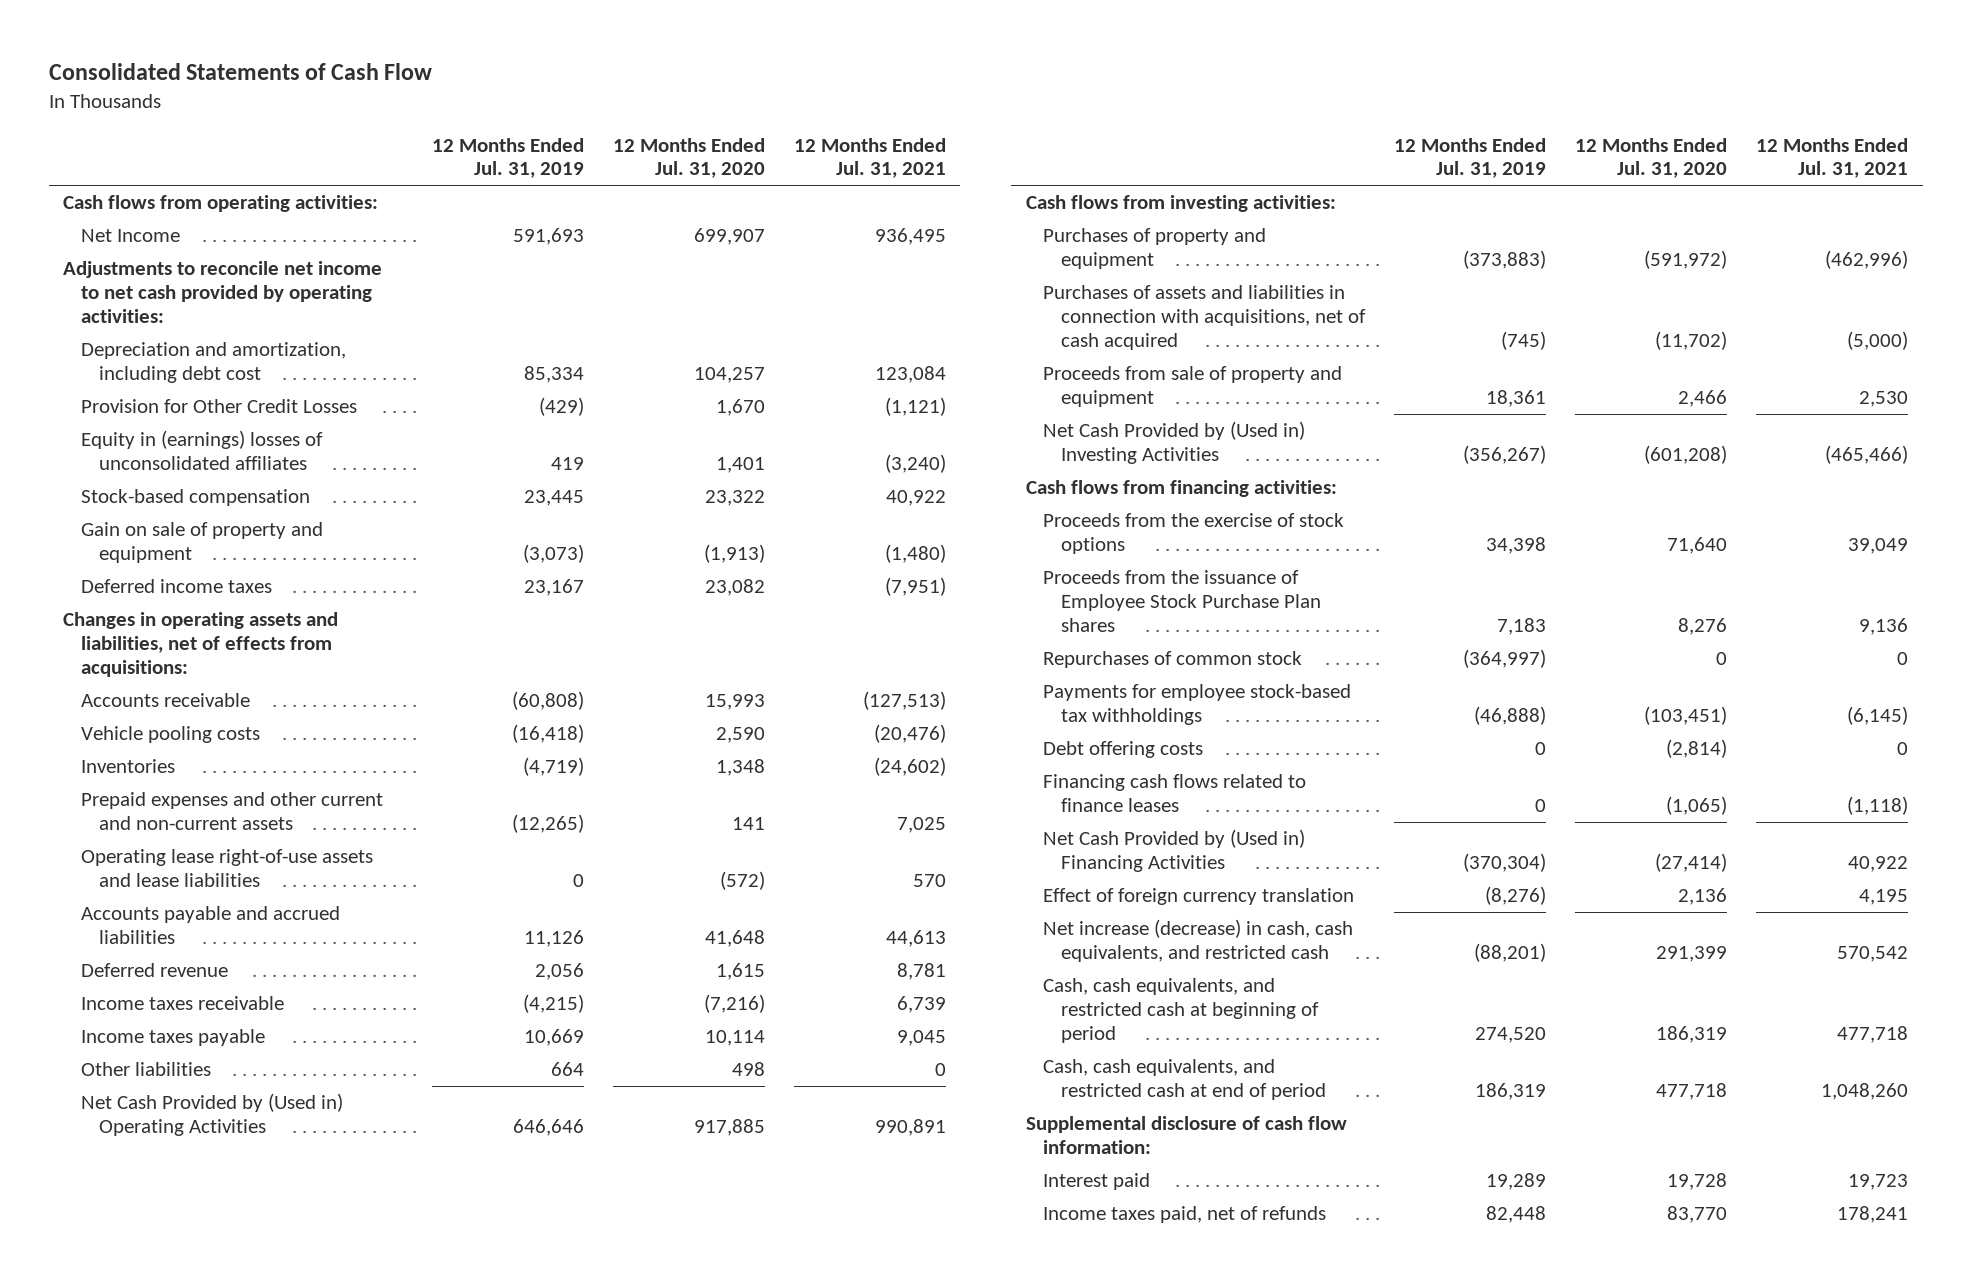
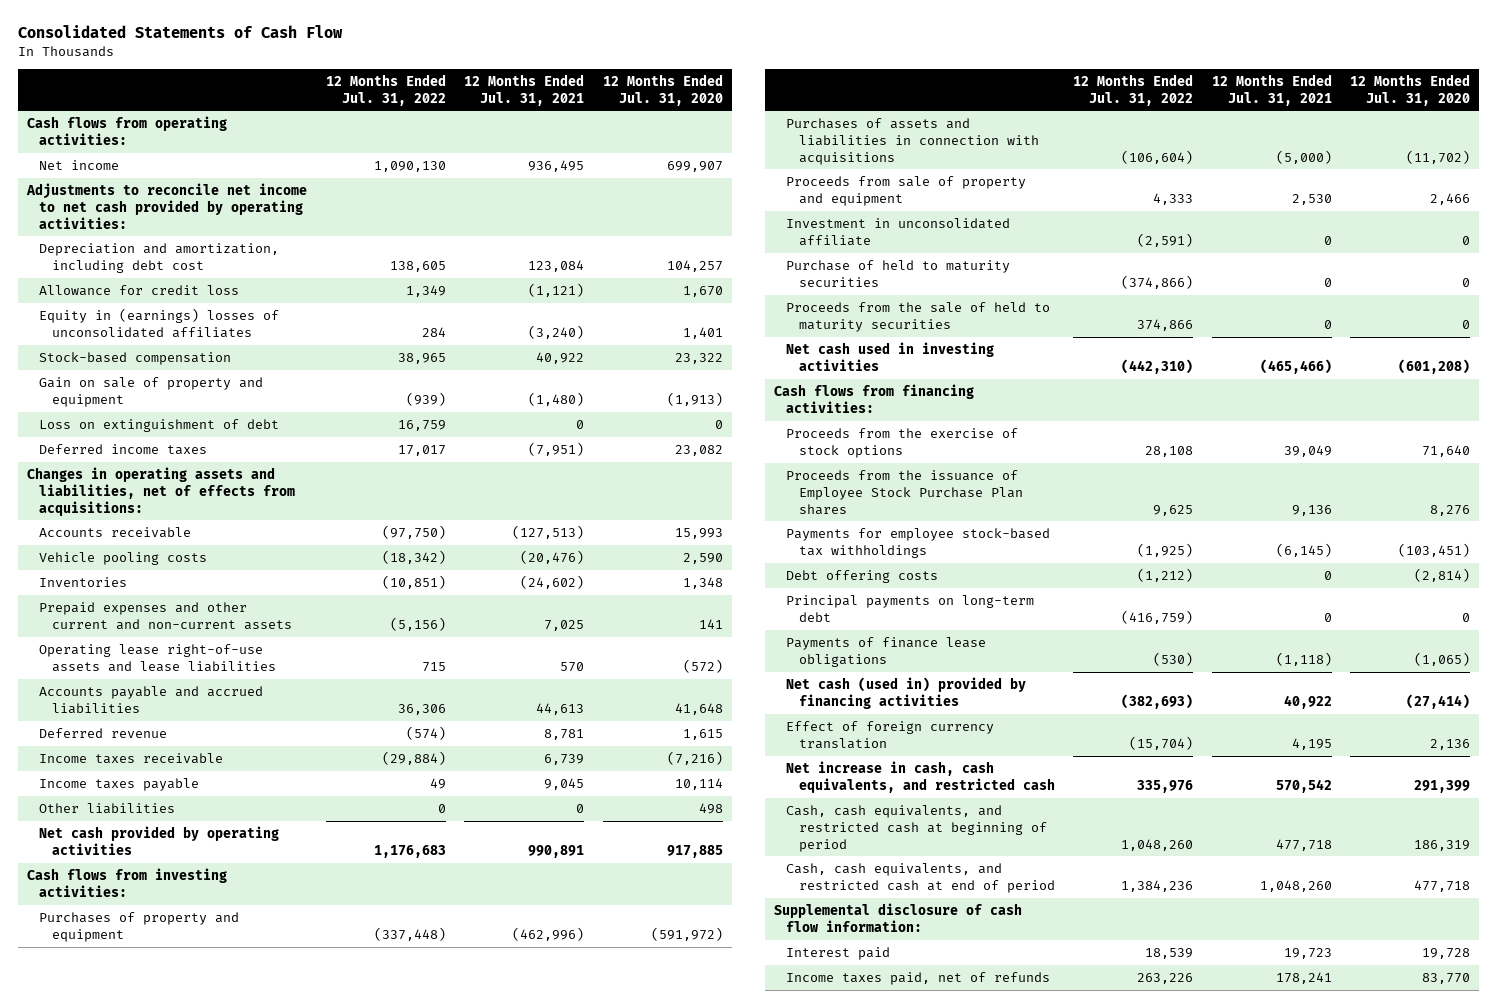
[431,137,584,179] 12 Months Ended Jul. 31, 2019 -> none
none -> [325,73,446,106] 12 Months Ended Jul. 31, 2022
[80,229,180,243] Net Income -> [39,159,120,170] Net income
[80,399,357,414] Provision for Other Credit Losses -> [39,284,240,296] Allowance for credit loss
none -> [39,418,280,432] Loss on extinguishment of debt
[80,1093,343,1137] Net Cash Provided by (Used in) Operating Activities -> [39,825,280,855] Net cash provided by operating activities
[1043,285,1367,350] Purchases of assets and liabilities in connection with acquisitions, net of cash acquired -> [786,117,1039,165] Purchases of assets and liabilities in connection with acquisitions
none -> [786,217,1011,246] Investment in unconsolidated affiliate
none -> [786,259,1011,287] Purchase of held to maturity securities
none -> [786,301,1051,332] Proceeds from the sale of held to maturity securities
[1043,421,1306,465] Net Cash Provided by (Used in) Investing Activities -> [786,341,995,371] Net cash used in investing activities
[1043,651,1303,669] Repurchases of common stock -> none
none -> [786,594,1035,622] Principal payments on long-term debt
[1043,774,1307,813] Financing cash flows related to finance leases -> [786,636,987,667] Payments of finance lease obligations
[1043,829,1306,873] Net Cash Provided by (Used in) Financing Activities -> [786,676,1027,709] Net cash (used in) provided by financing activities
[1043,919,1354,963] Net increase (decrease) in cash, cash equivalents, and restricted cash -> [786,760,1055,793] Net increase in cash, cash equivalents, and restricted cash

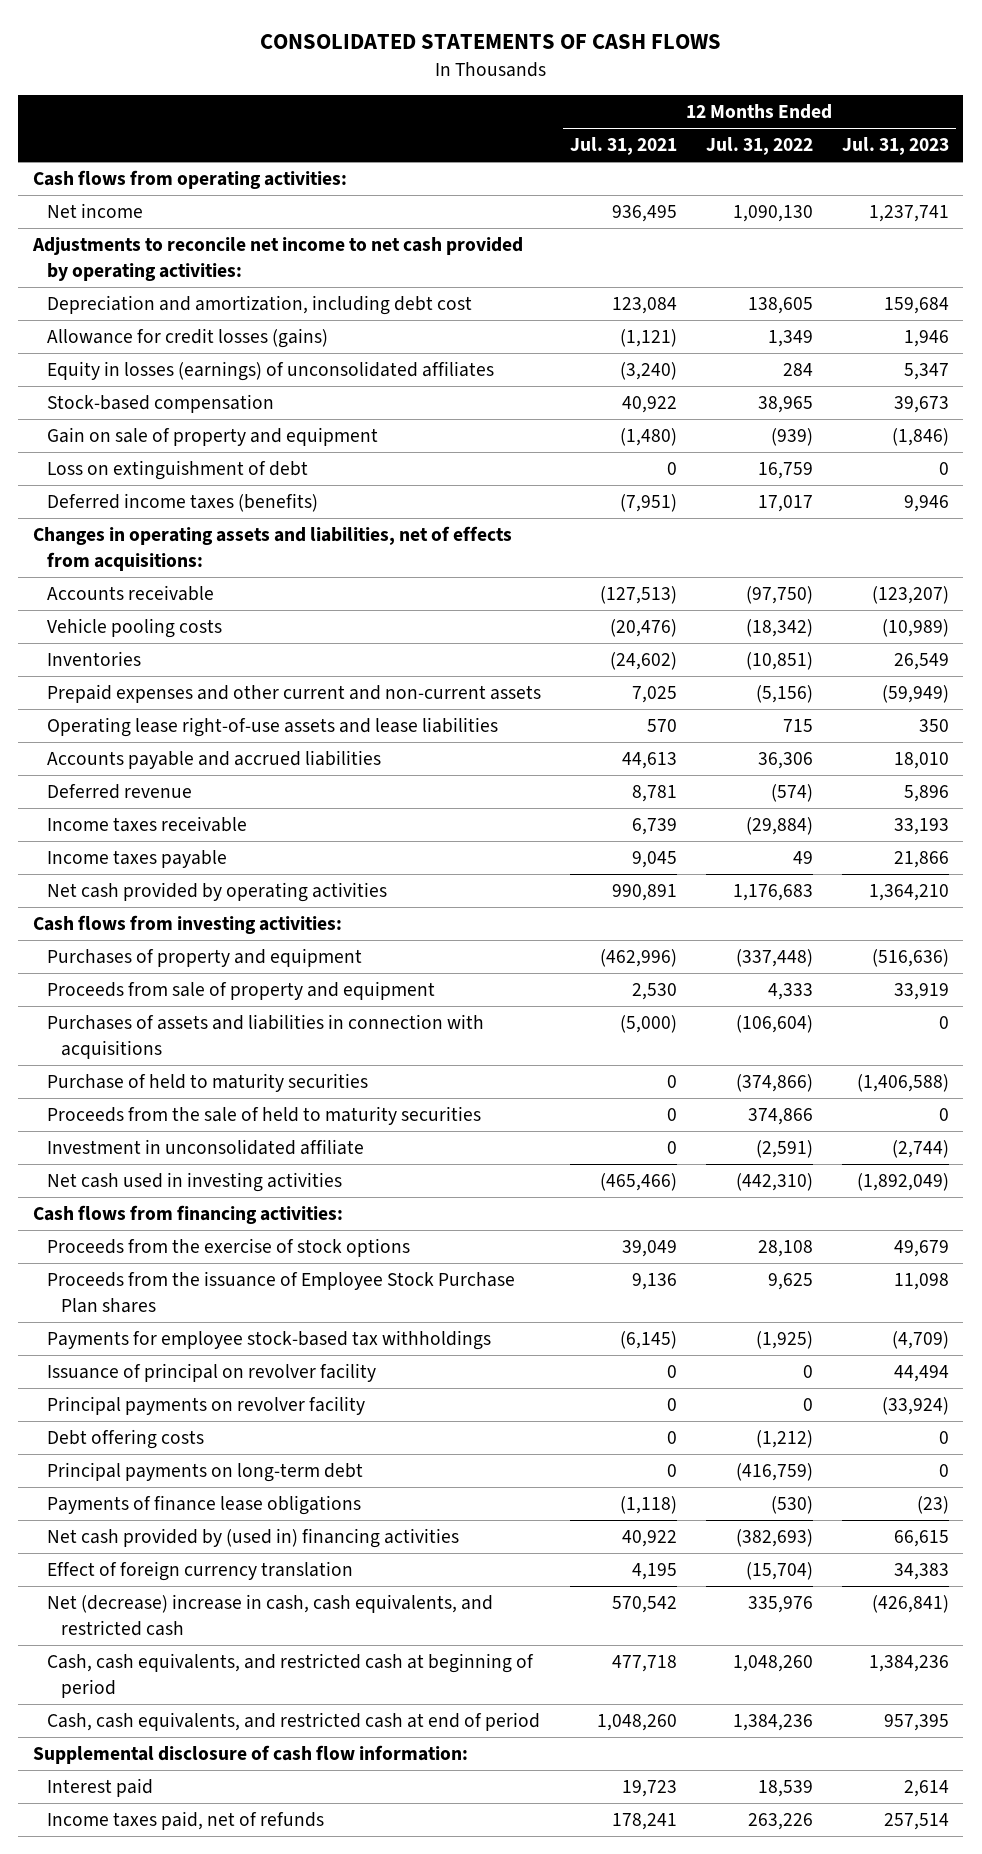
[17,24,343,38] Consolidated Statements of Cash Flow -> [259,33,721,49] CONSOLIDATED STATEMENTS OF CASH FLOWS
[602,73,723,106] 12 Months Ended Jul. 31, 2020 -> none
none -> [841,137,949,156] Jul. 31, 2023
[39,284,240,296] Allowance for credit loss -> [46,328,328,349] Allowance for credit losses (gains)
[39,307,280,338] Equity in (earnings) losses of unconsolidated affiliates -> [46,361,494,382] Equity in losses (earnings) of unconsolidated affiliates
[39,443,208,455] Deferred income taxes -> [46,493,318,513] Deferred income taxes (benefits)
[39,802,176,814] Other liabilities -> none
[786,117,1039,165] Purchases of assets and liabilities in connection with acquisitions -> [46,1014,484,1059] Purchases of assets and liabilities in connection with acquisitions
[786,217,1011,246] Investment in unconsolidated affiliate -> [46,1139,364,1156] Investment in unconsolidated affiliate
none -> [46,1363,376,1383] Issuance of principal on revolver facility
none -> [46,1396,365,1416] Principal payments on revolver facility
[786,676,1027,709] Net cash (used in) provided by financing activities -> [46,1528,459,1549] Net cash provided by (used in) financing activities
[786,760,1055,793] Net increase in cash, cash equivalents, and restricted cash -> [46,1594,493,1636] Net (decrease) increase in cash, cash equivalents, and restricted cash

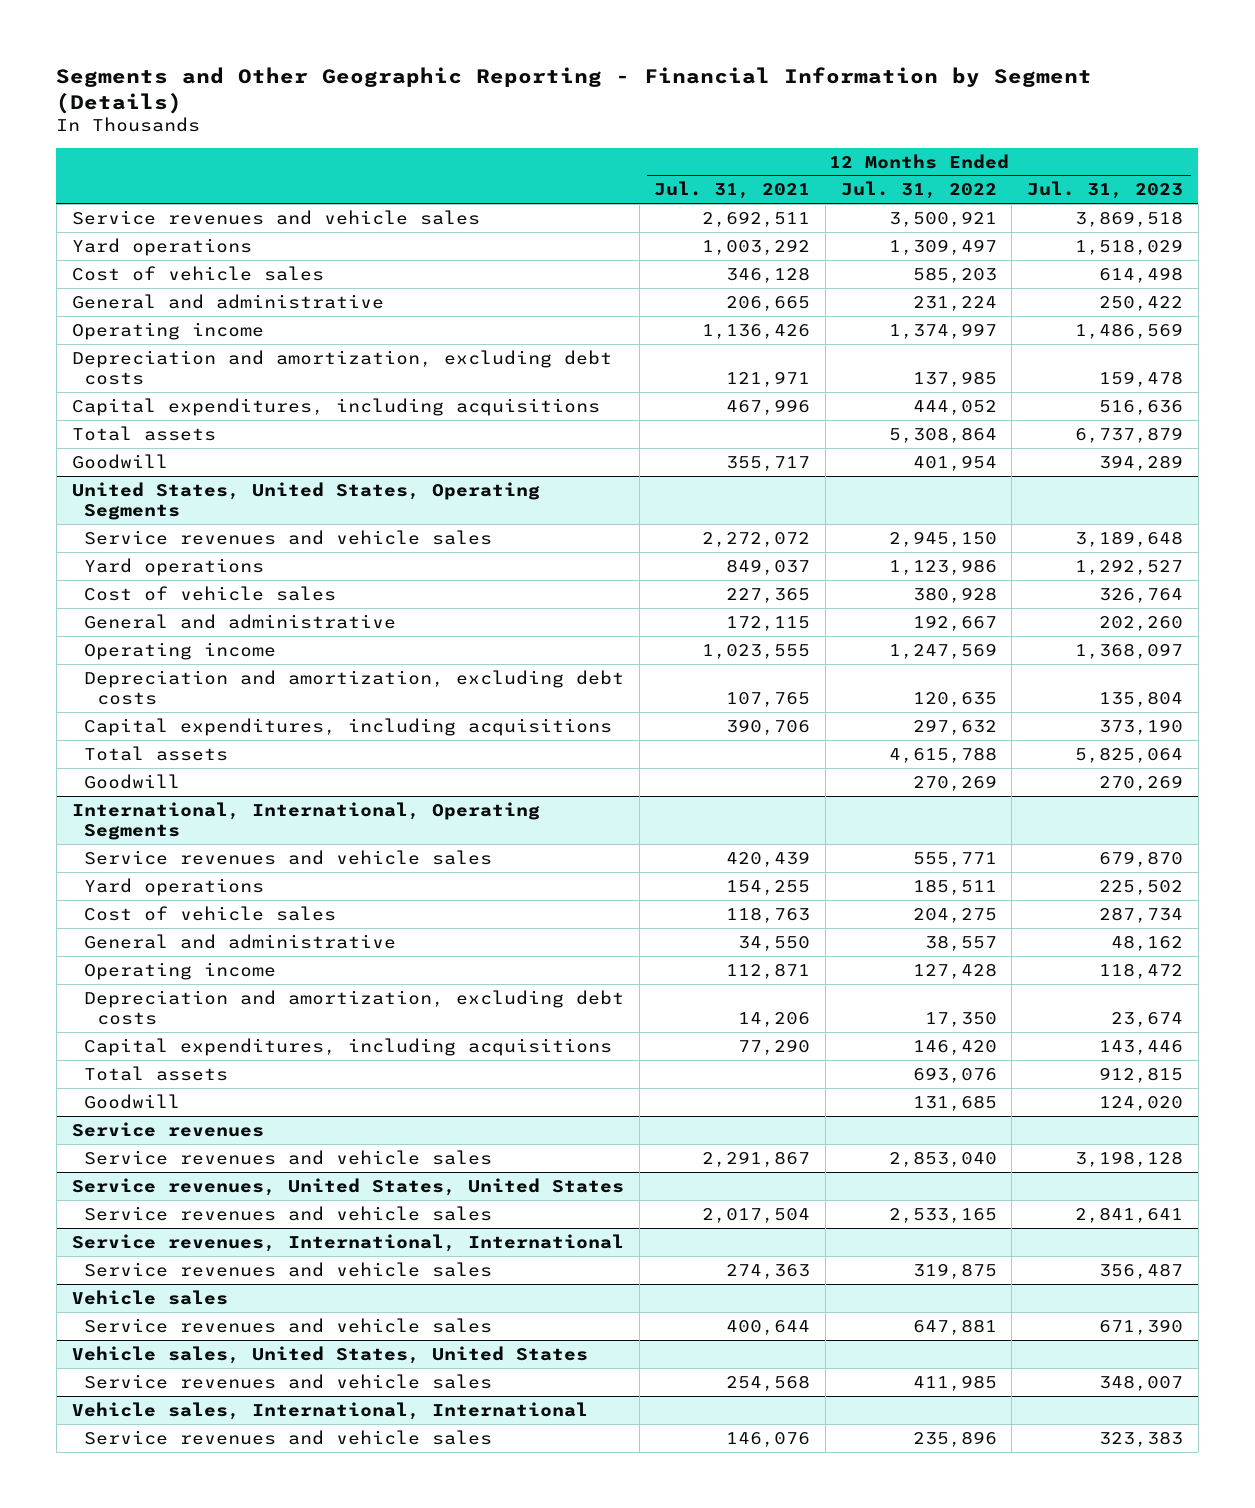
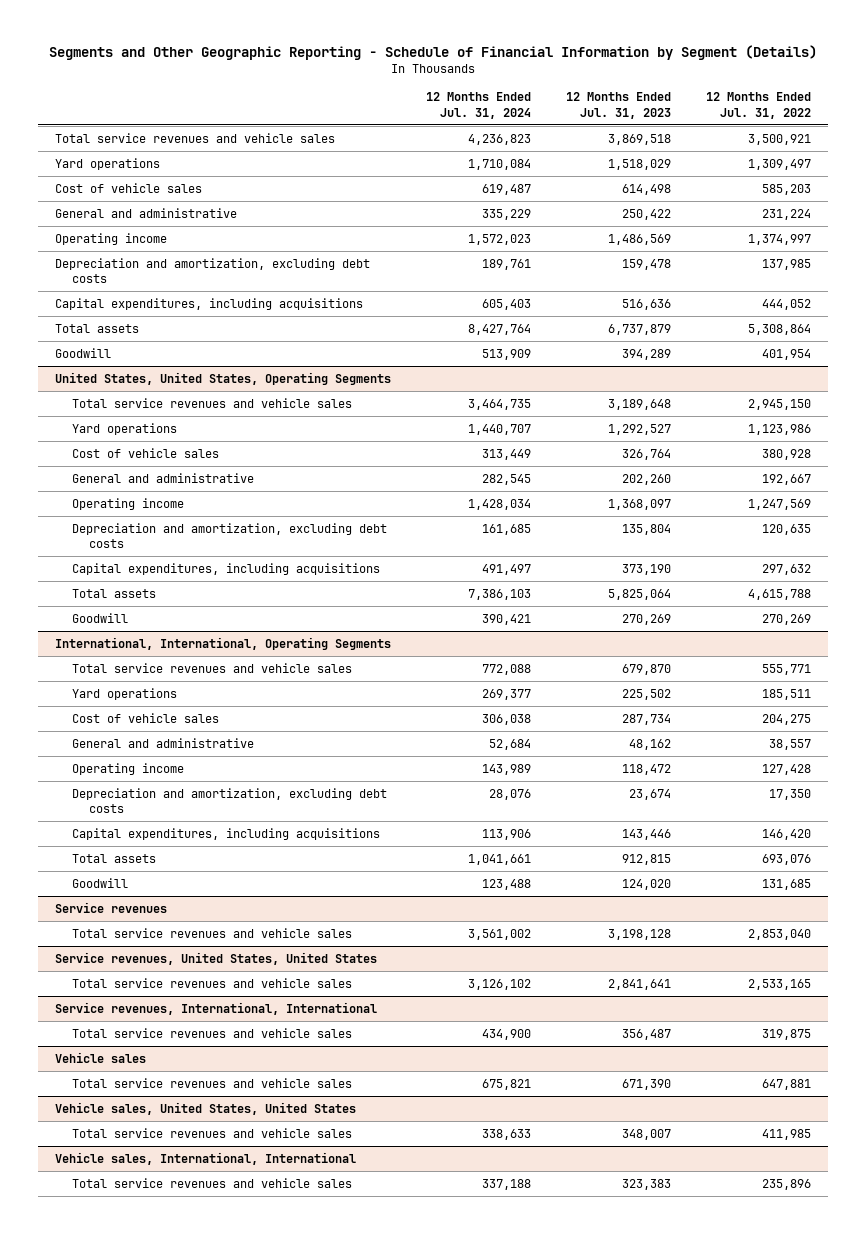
[56,66,1093,114] Segments and Other Geographic Reporting - Financial Information by Segment (Details) -> [49,44,818,60] Segments and Other Geographic Reporting - Schedule of Financial Information by Segment (Details)
[654,181,811,200] Jul. 31, 2021 -> none
none -> [426,92,532,119] 12 Months Ended Jul. 31, 2024
[71,209,480,225] Service revenues and vehicle sales -> [55,132,336,143] Total service revenues and vehicle sales
[84,529,493,545] Service revenues and vehicle sales -> [72,397,353,408] Total service revenues and vehicle sales
[84,849,493,865] Service revenues and vehicle sales -> [72,662,353,673] Total service revenues and vehicle sales
[84,1149,493,1165] Service revenues and vehicle sales -> [72,927,353,938] Total service revenues and vehicle sales
[84,1205,493,1221] Service revenues and vehicle sales -> [72,977,353,988] Total service revenues and vehicle sales
[84,1261,493,1277] Service revenues and vehicle sales -> [72,1027,353,1038] Total service revenues and vehicle sales
[84,1317,493,1333] Service revenues and vehicle sales -> [72,1077,353,1088] Total service revenues and vehicle sales
[84,1373,493,1389] Service revenues and vehicle sales -> [72,1127,353,1138] Total service revenues and vehicle sales
[84,1429,493,1445] Service revenues and vehicle sales -> [72,1177,353,1188] Total service revenues and vehicle sales

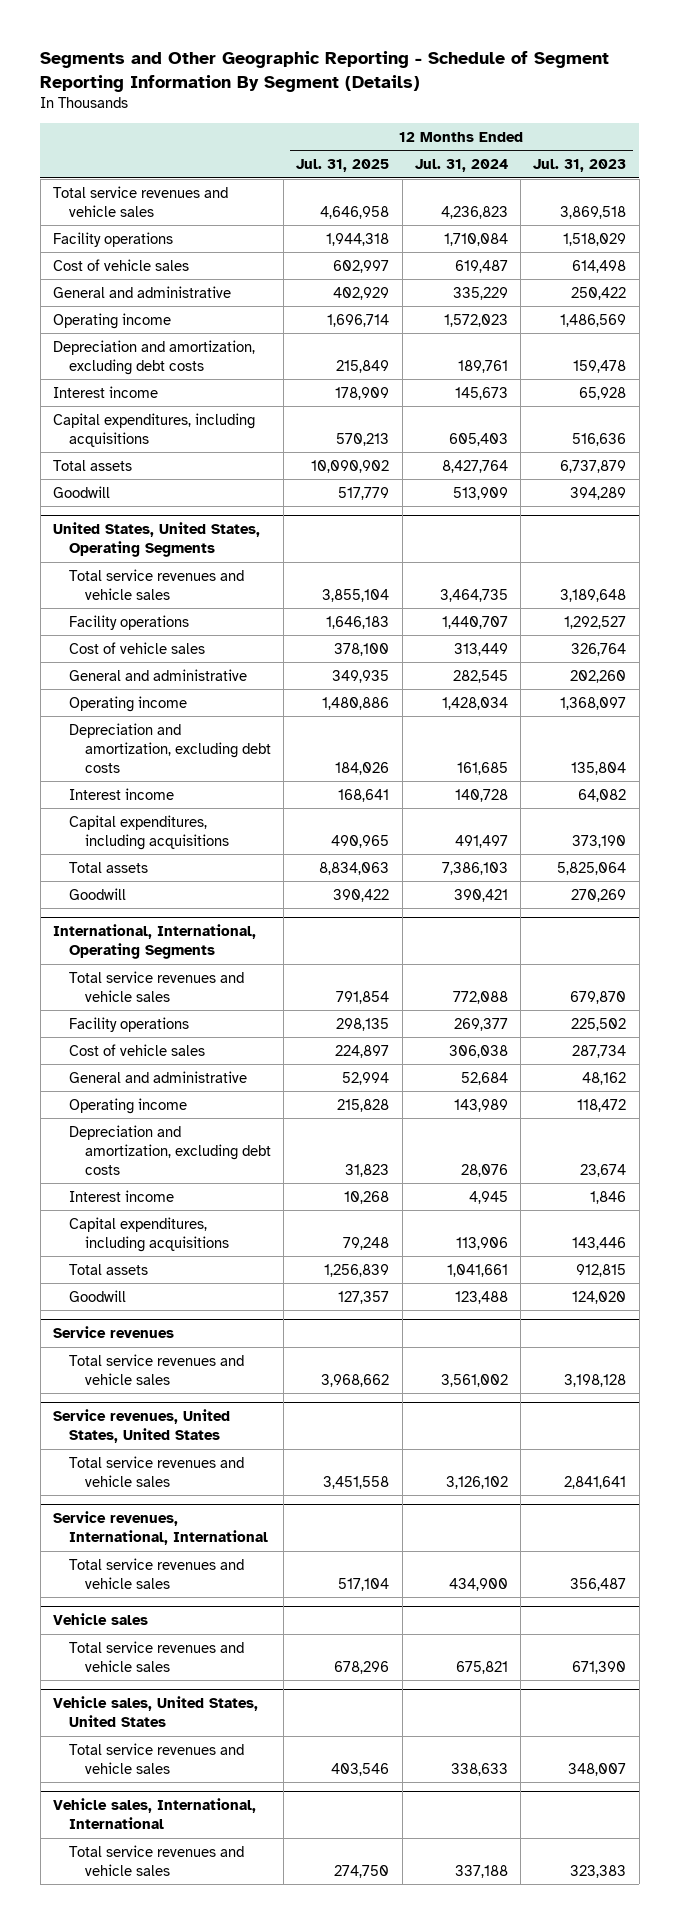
[49,44,818,60] Segments and Other Geographic Reporting - Schedule of Financial Information by Segment (Details) -> [40,50,610,92] Segments and Other Geographic Reporting - Schedule of Segment Reporting Information By Segment (Details)
[706,92,812,119] 12 Months Ended Jul. 31, 2022 -> none
none -> [296,159,390,173] Jul. 31, 2025
[55,157,161,170] Yard operations -> [53,231,174,247] Facility operations
none -> [53,385,159,398] Interest income
[72,422,178,435] Yard operations -> [68,614,189,630] Facility operations
none -> [68,787,174,800] Interest income
[72,687,178,700] Yard operations -> [68,1016,189,1032] Facility operations
none -> [68,1189,174,1202] Interest income

